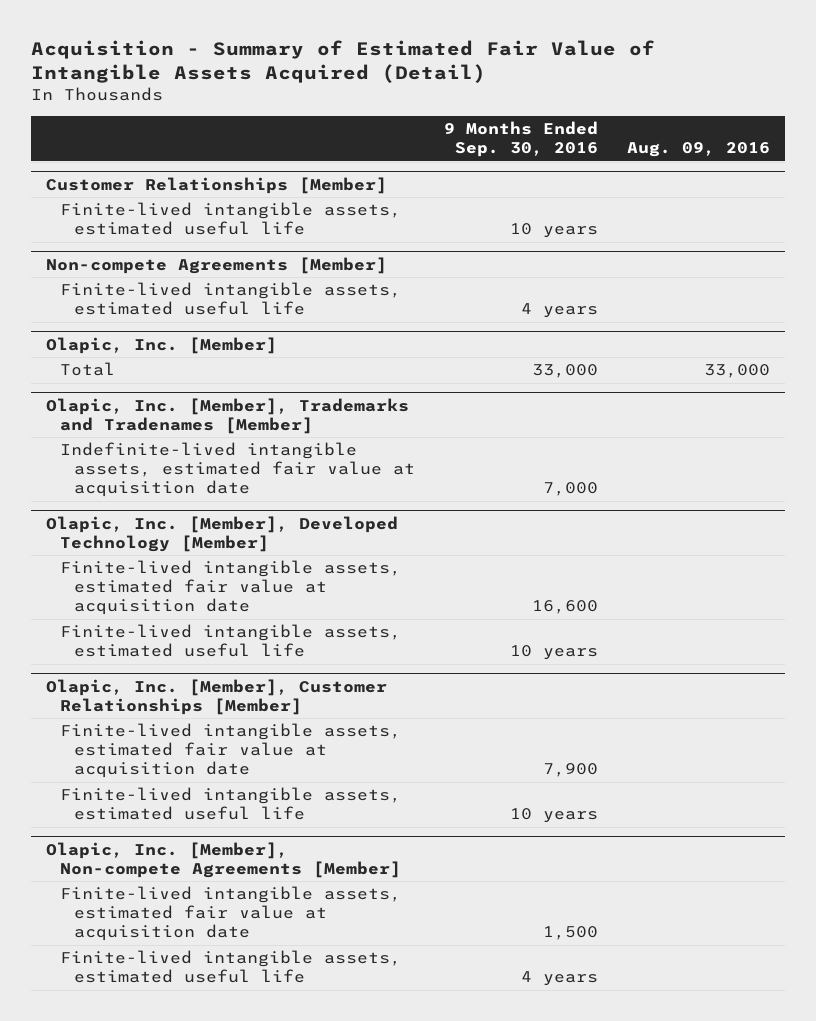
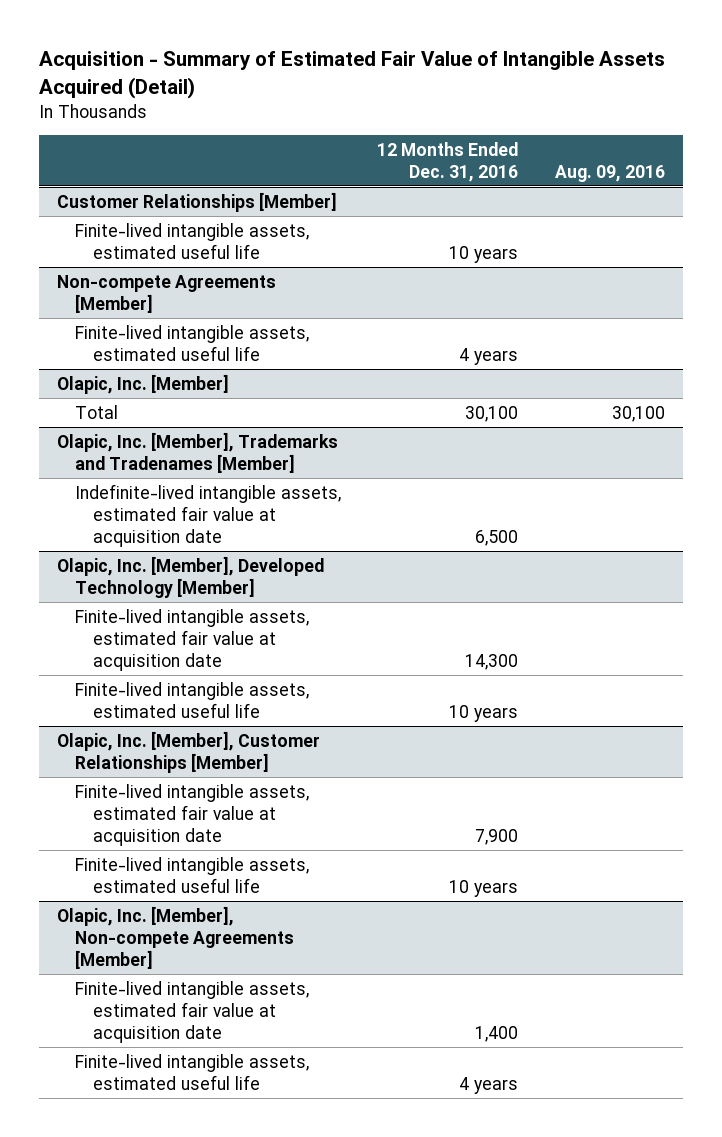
[444,121,599,158] 9 Months Ended Sep. 30, 2016 -> none
none -> [377,141,519,182] 12 Months Ended Dec. 31, 2016
[704,364,771,379] 33,000 -> [611,405,665,422] 30,100

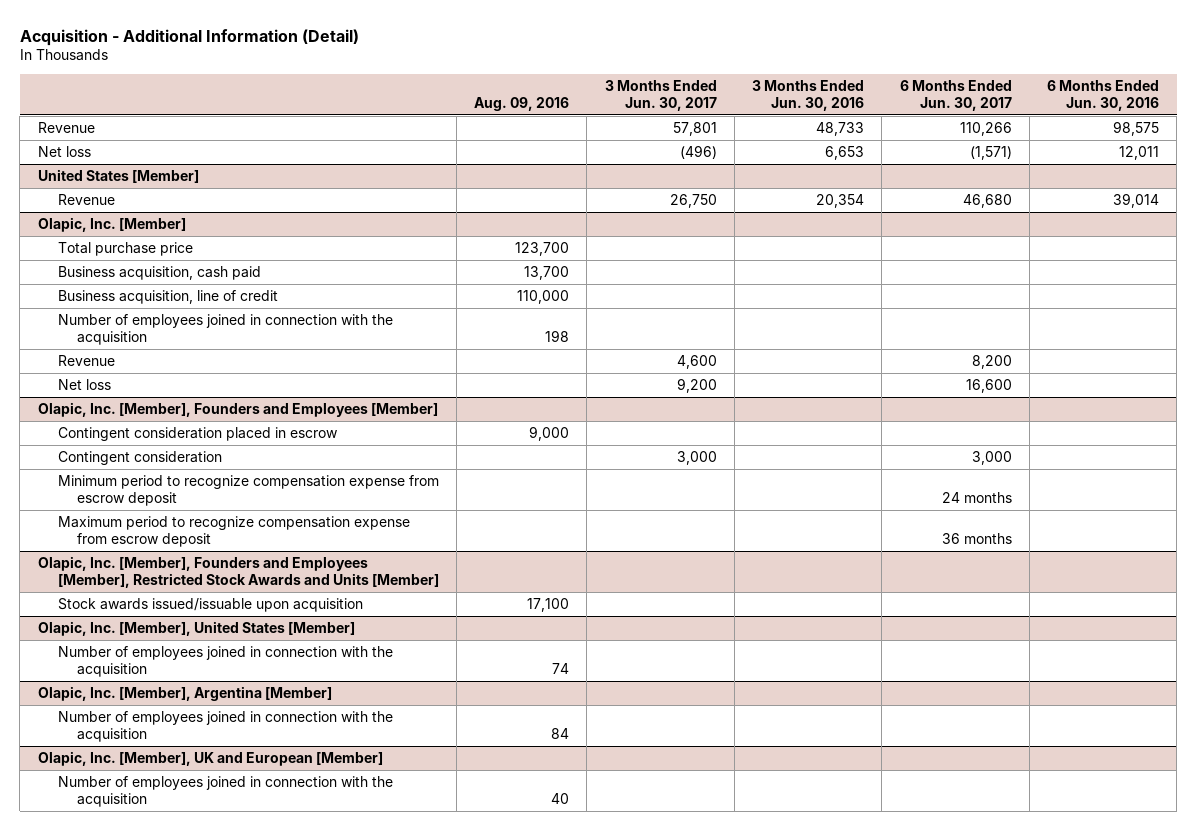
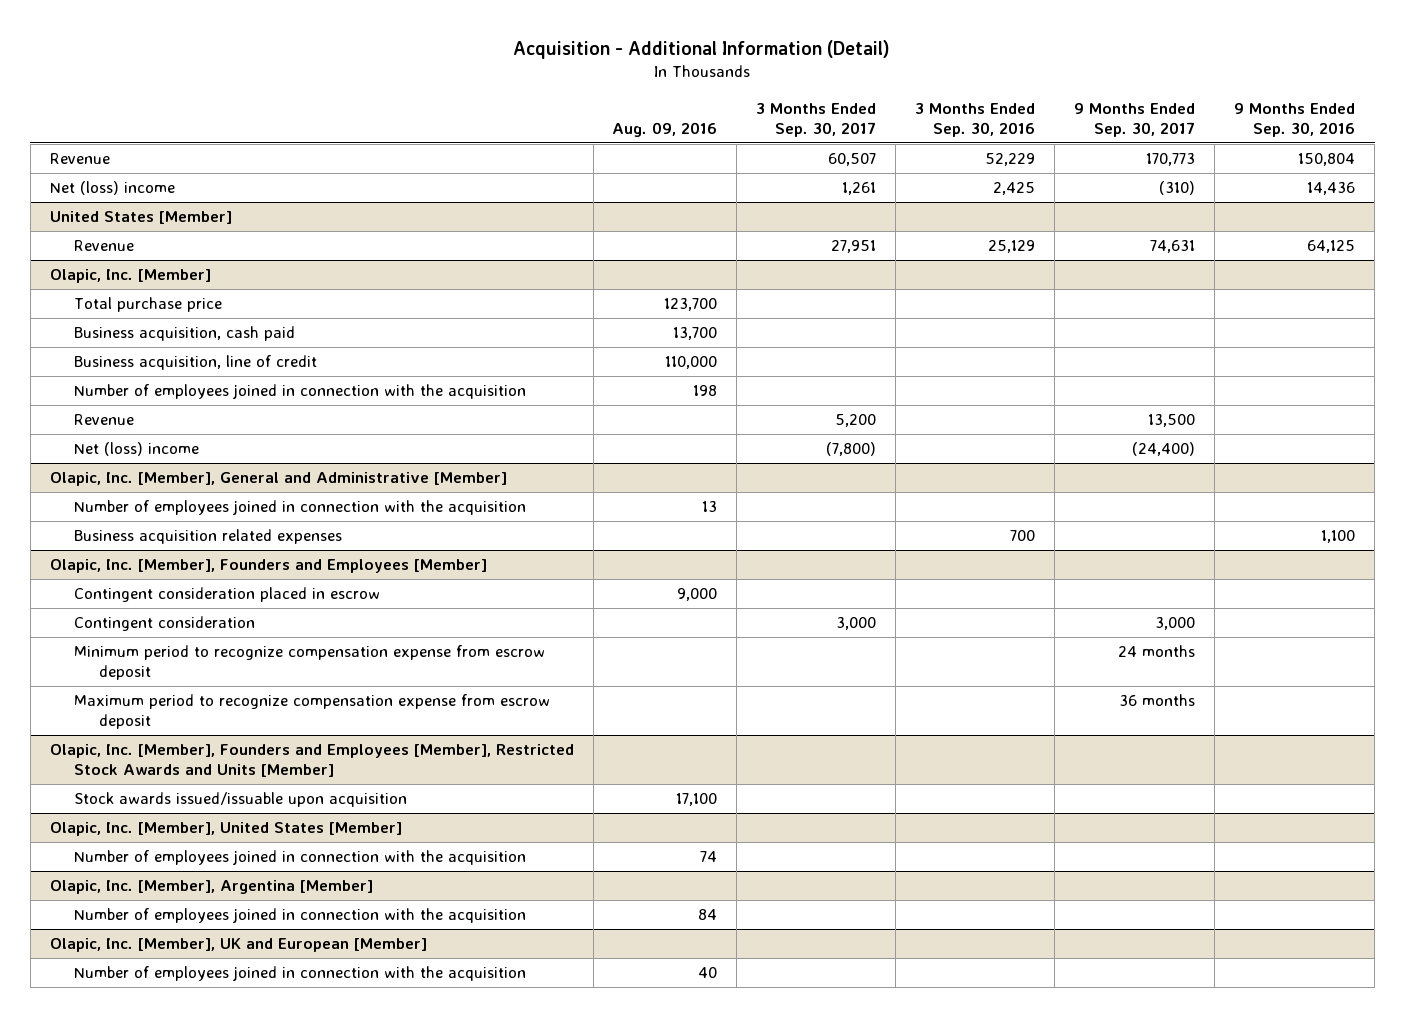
[604,80,717,112] 3 Months Ended Jun. 30, 2017 -> none
[752,80,865,112] 3 Months Ended Jun. 30, 2016 -> none
[899,80,1012,112] 6 Months Ended Jun. 30, 2017 -> none
[1047,80,1160,112] 6 Months Ended Jun. 30, 2016 -> none
none -> [756,102,877,137] 3 Months Ended Sep. 30, 2017
none -> [915,102,1036,137] 3 Months Ended Sep. 30, 2016
none -> [1074,102,1196,137] 9 Months Ended Sep. 30, 2017
none -> [1234,102,1356,137] 9 Months Ended Sep. 30, 2016
[37,145,91,157] Net loss -> [49,180,175,195] Net (loss) income
[57,378,111,390] Net loss -> [74,441,200,456] Net (loss) income
none -> [49,471,507,486] Olapic, Inc. [Member], General and Administrative [Member]
none -> [74,499,527,515] Number of employees joined in connection with the acquisition
none -> [74,528,343,544] Business acquisition related expenses

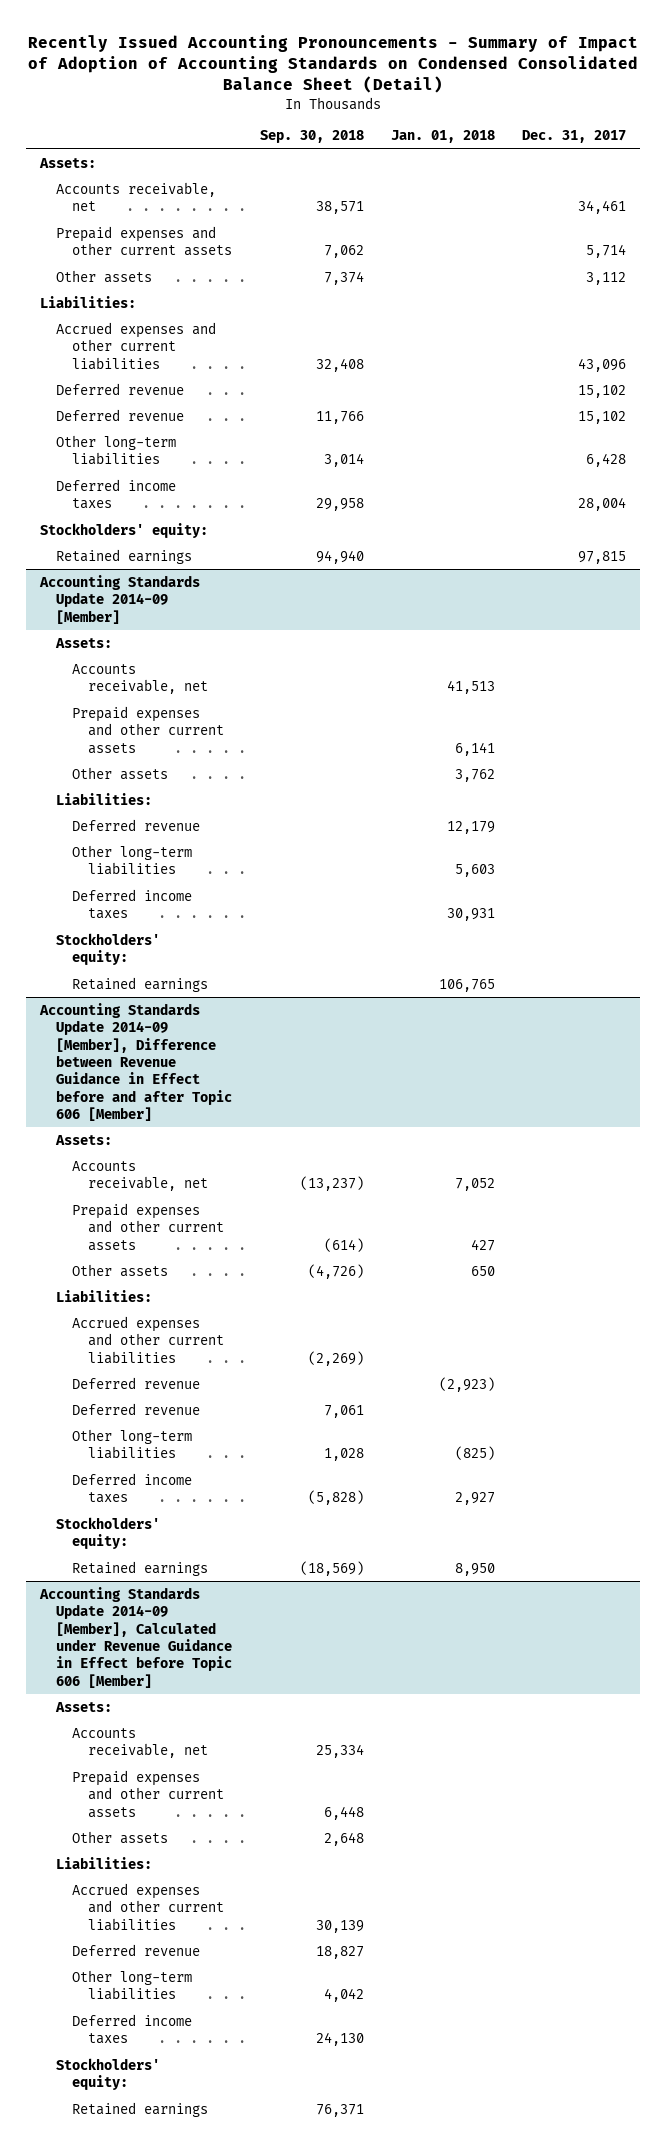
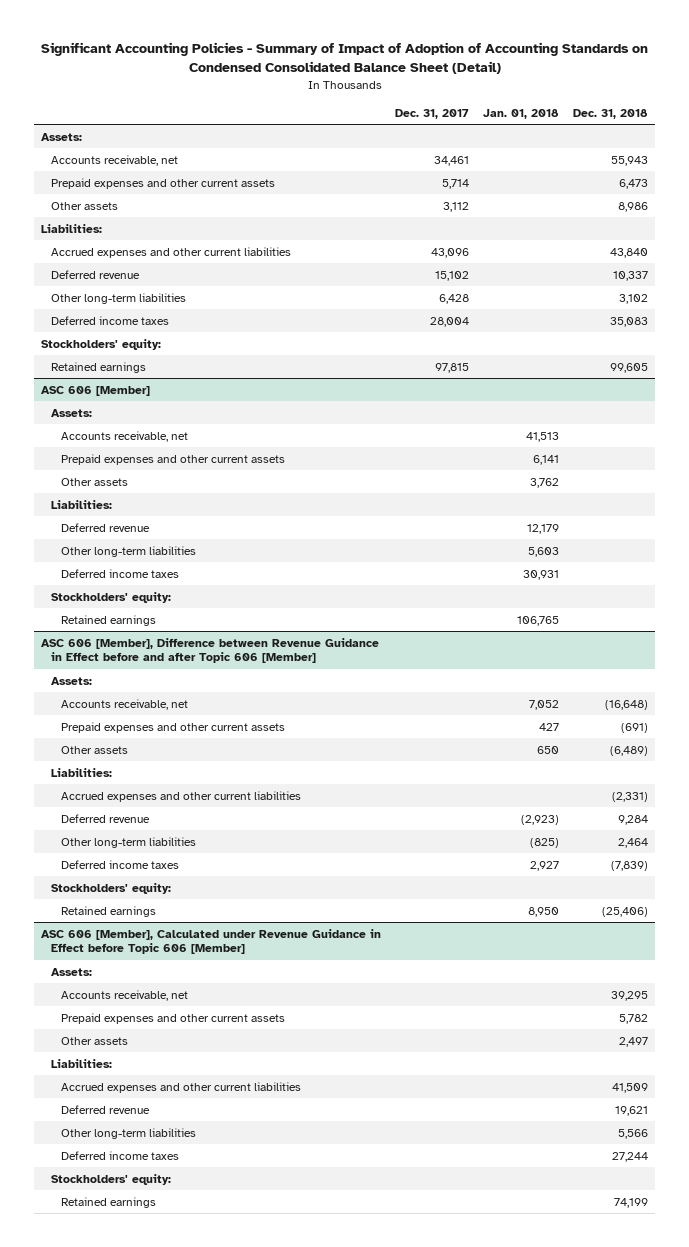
[28,34,639,94] Recently Issued Accounting Pronouncements - Summary of Impact of Adoption of Accounting Standards on Condensed Consolidated Balance Sheet (Detail) -> [40,42,648,75] Significant Accounting Policies - Summary of Impact of Adoption of Accounting Standards on Condensed Consolidated Balance Sheet (Detail)
[259,130,364,144] Sep. 30, 2018 -> none
none -> [572,108,648,119] Dec. 31, 2018
[56,409,185,422] Deferred revenue -> none
[38,575,200,624] Accounting Standards Update 2014-09 [Member] -> [41,385,151,396] ASC 606 [Member]
[38,1003,233,1122] Accounting Standards Update 2014-09 [Member], Difference between Revenue Guidance in Effect before and after Topic 606 [Member] -> [41,637,380,664] ASC 606 [Member], Difference between Revenue Guidance in Effect before and after Topic 606 [Member]
[72,1403,201,1416] Deferred revenue -> none
[38,1587,233,1688] Accounting Standards Update 2014-09 [Member], Calculated under Revenue Guidance in Effect before Topic 606 [Member] -> [41,928,382,955] ASC 606 [Member], Calculated under Revenue Guidance in Effect before Topic 606 [Member]

